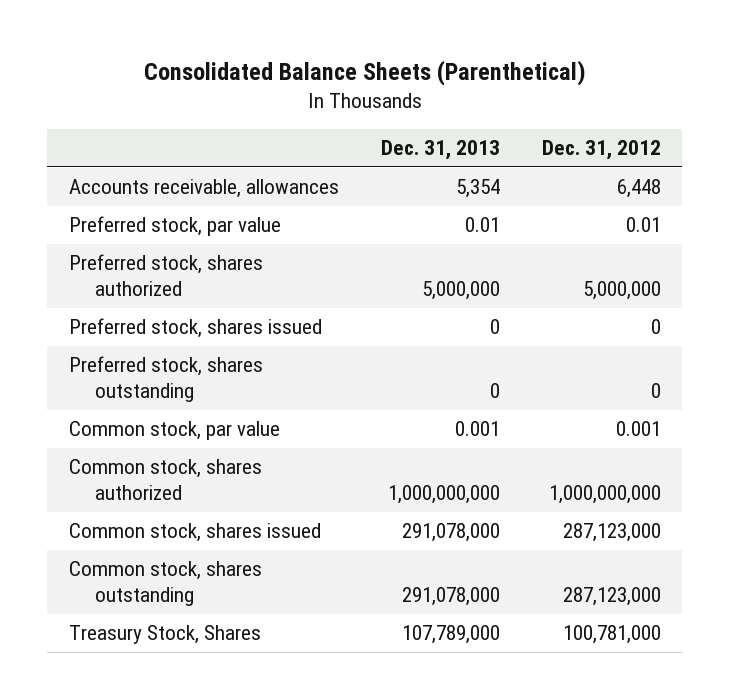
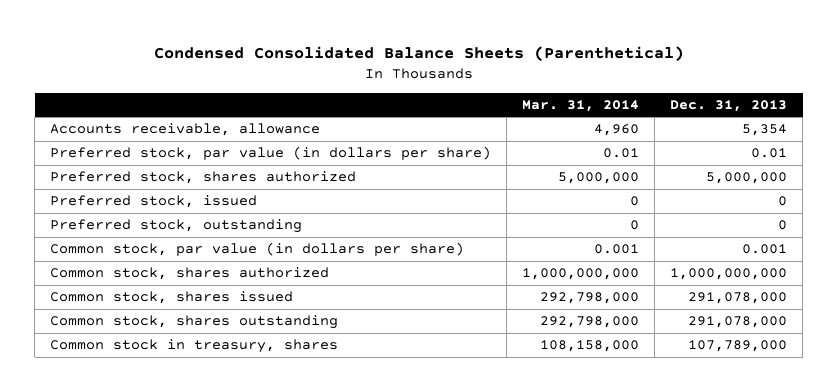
[143,59,586,86] Consolidated Balance Sheets (Parenthetical) -> [153,45,684,61] Condensed Consolidated Balance Sheets (Parenthetical)
[541,140,661,161] Dec. 31, 2012 -> none
none -> [522,99,640,112] Mar. 31, 2014
[68,179,339,199] Accounts receivable, allowances -> [50,123,321,137] Accounts receivable, allowance
[68,216,281,237] Preferred stock, par value -> [50,146,492,161] Preferred stock, par value (in dollars per share)
[68,318,322,339] Preferred stock, shares issued -> [50,195,258,209] Preferred stock, issued
[68,356,263,403] Preferred stock, shares outstanding -> [50,219,303,234] Preferred stock, outstanding
[68,421,280,441] Common stock, par value -> [50,242,465,257] Common stock, par value (in dollars per share)
[68,625,261,645] Treasury Stock, Shares -> [50,339,339,354] Common stock in treasury, shares

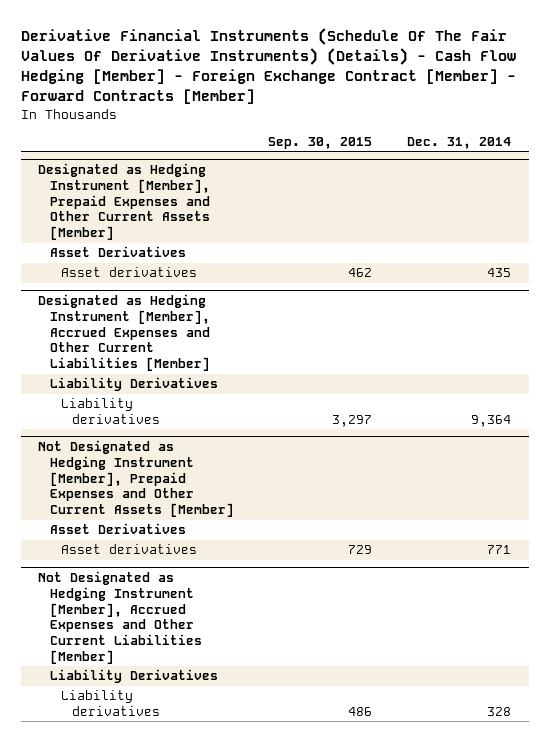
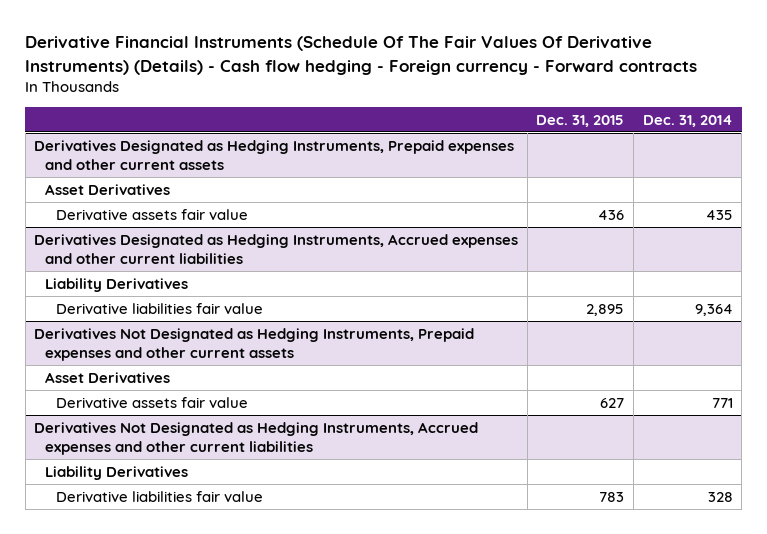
[21,28,517,105] Derivative Financial Instruments (Schedule Of The Fair Values Of Derivative Instruments) (Details) - Cash Flow Hedging [Member] - Foreign Exchange Contract [Member] - Forward Contracts [Member] -> [25,36,698,75] Derivative Financial Instruments (Schedule Of The Fair Values Of Derivative Instruments) (Details) - Cash flow hedging - Foreign currency - Forward contracts
[268,137,373,150] Sep. 30, 2015 -> none
none -> [536,114,625,127] Dec. 31, 2015
[38,163,210,241] Designated as Hedging Instrument [Member], Prepaid Expenses and Other Current Assets [Member] -> [34,139,515,170] Derivatives Designated as Hedging Instruments, Prepaid expenses and other current assets
[60,267,197,278] Asset derivatives -> [55,208,248,220] Derivative assets fair value
[38,294,210,372] Designated as Hedging Instrument [Member], Accrued Expenses and Other Current Liabilities [Member] -> [34,233,519,264] Derivatives Designated as Hedging Instruments, Accrued expenses and other current liabilities
[60,398,160,425] Liability derivatives -> [55,302,263,314] Derivative liabilities fair value
[38,440,234,518] Not Designated as Hedging Instrument [Member], Prepaid Expenses and Other Current Assets [Member] -> [34,327,475,361] Derivatives Not Designated as Hedging Instruments, Prepaid expenses and other current assets
[60,544,197,555] Asset derivatives -> [55,396,248,408] Derivative assets fair value
[38,571,202,664] Not Designated as Hedging Instrument [Member], Accrued Expenses and Other Current Liabilities [Member] -> [34,421,479,455] Derivatives Not Designated as Hedging Instruments, Accrued expenses and other current liabilities
[60,690,160,717] Liability derivatives -> [55,490,263,502] Derivative liabilities fair value

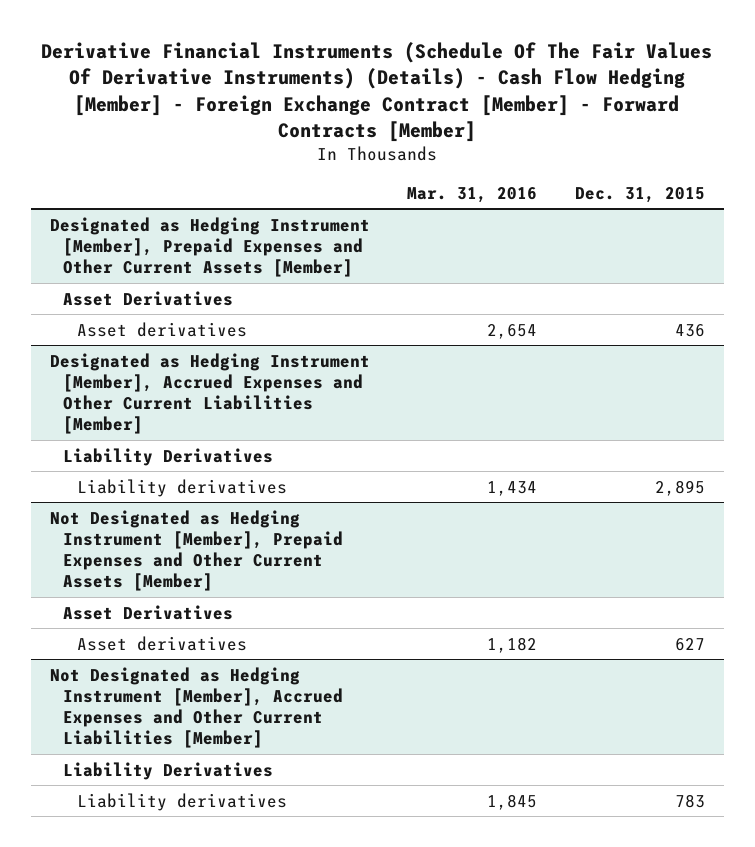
[25,36,698,75] Derivative Financial Instruments (Schedule Of The Fair Values Of Derivative Instruments) (Details) - Cash flow hedging - Foreign currency - Forward contracts -> [41,41,713,143] Derivative Financial Instruments (Schedule Of The Fair Values Of Derivative Instruments) (Details) - Cash Flow Hedging [Member] - Foreign Exchange Contract [Member] - Forward Contracts [Member]
[642,114,733,127] Dec. 31, 2014 -> none
none -> [407,186,538,203] Mar. 31, 2016
[34,139,515,170] Derivatives Designated as Hedging Instruments, Prepaid expenses and other current assets -> [49,216,370,277] Designated as Hedging Instrument [Member], Prepaid Expenses and Other Current Assets [Member]
[55,208,248,220] Derivative assets fair value -> [76,321,247,337] Asset derivatives
[34,233,519,264] Derivatives Designated as Hedging Instruments, Accrued expenses and other current liabilities -> [49,352,370,435] Designated as Hedging Instrument [Member], Accrued Expenses and Other Current Liabilities [Member]
[55,302,263,314] Derivative liabilities fair value -> [76,478,287,497] Liability derivatives
[34,327,475,361] Derivatives Not Designated as Hedging Instruments, Prepaid expenses and other current assets -> [49,509,344,592] Not Designated as Hedging Instrument [Member], Prepaid Expenses and Other Current Assets [Member]
[55,396,248,408] Derivative assets fair value -> [76,635,247,651] Asset derivatives
[34,421,479,455] Derivatives Not Designated as Hedging Instruments, Accrued expenses and other current liabilities -> [49,666,344,749] Not Designated as Hedging Instrument [Member], Accrued Expenses and Other Current Liabilities [Member]
[55,490,263,502] Derivative liabilities fair value -> [76,792,287,811] Liability derivatives

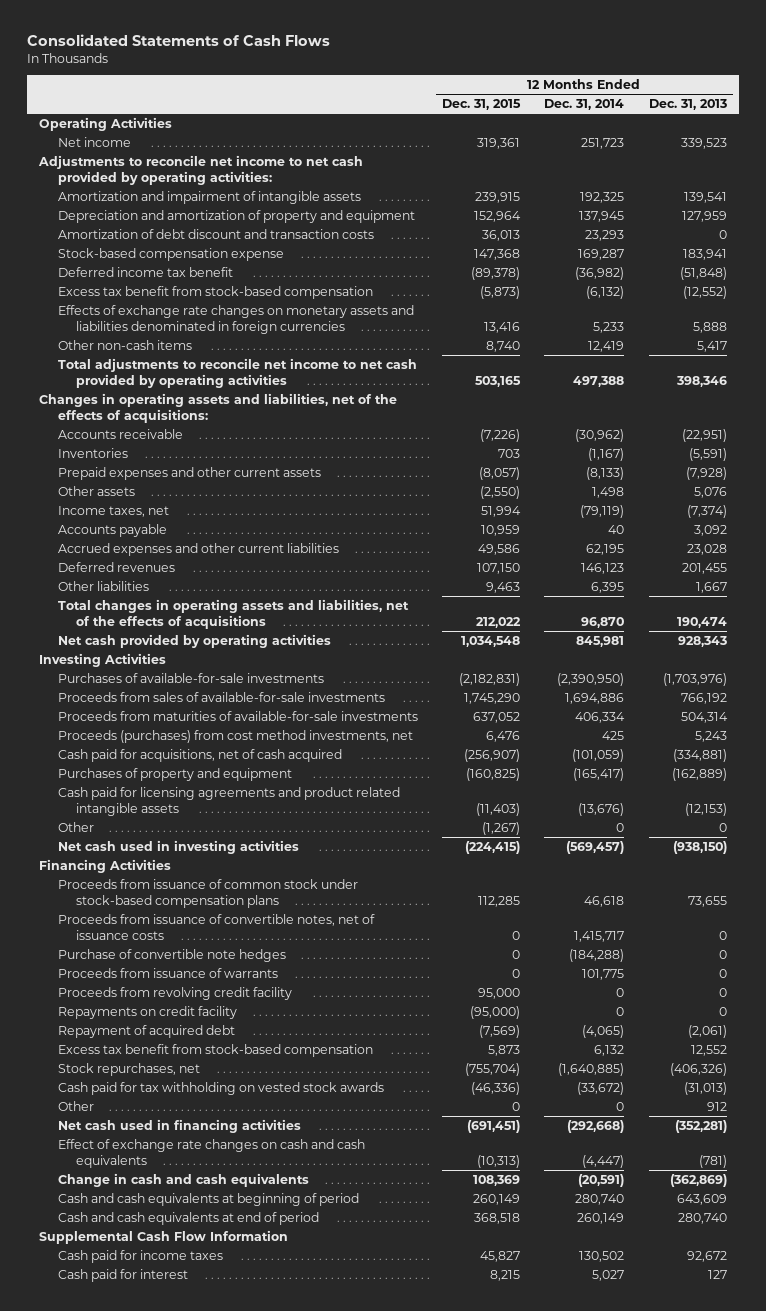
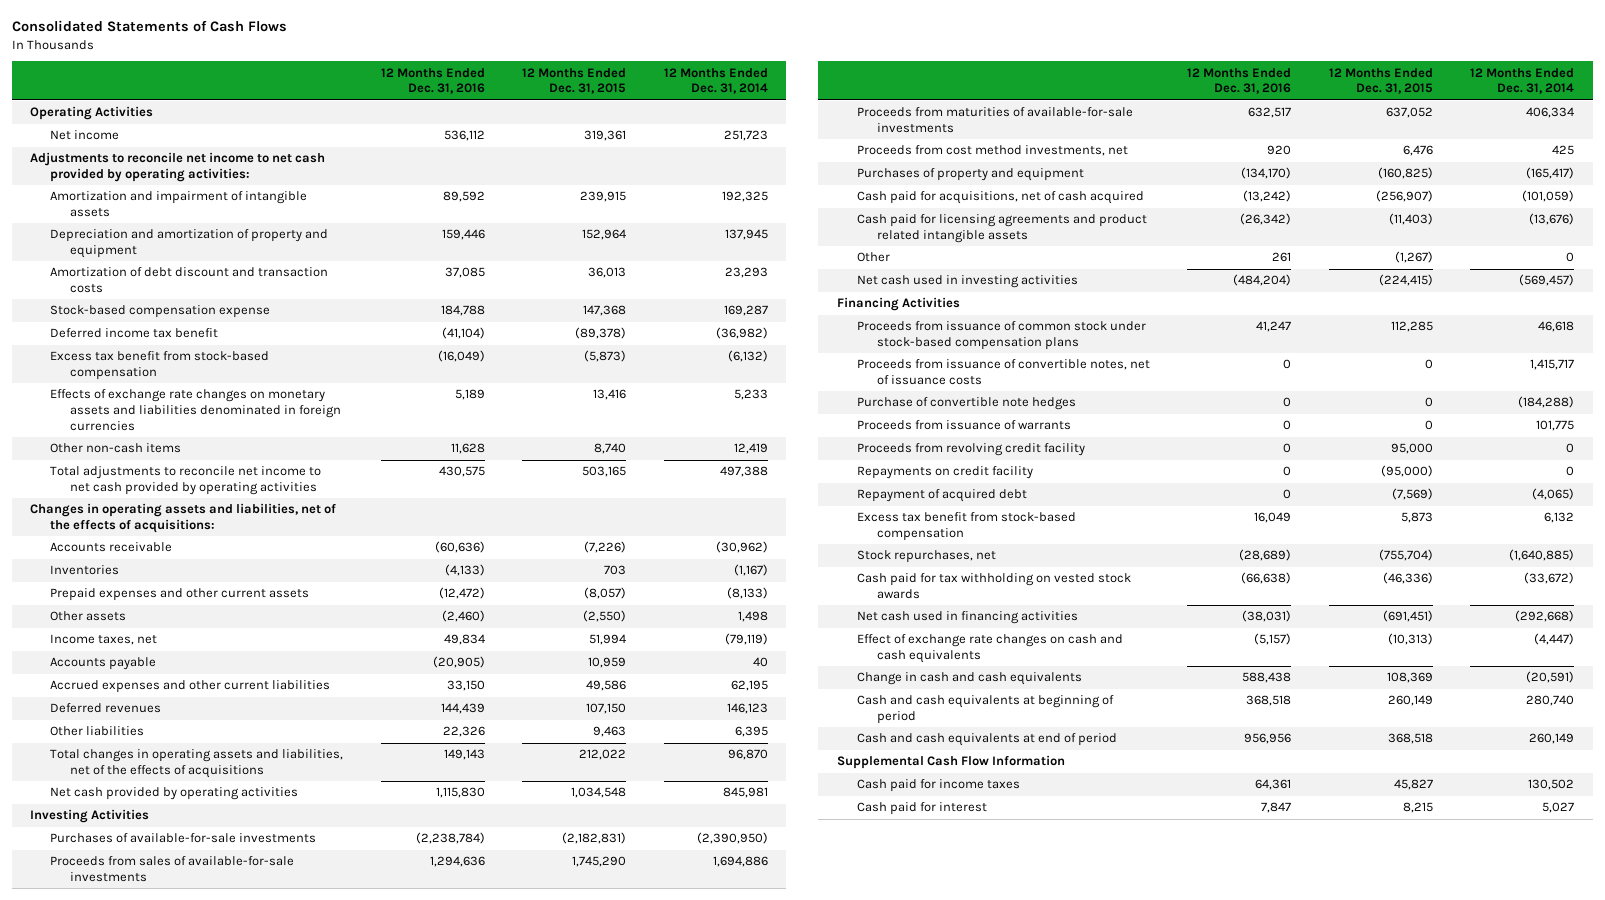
[648,99,727,111] Dec. 31, 2013 -> none
none -> [380,67,485,95] 12 Months Ended Dec. 31, 2016
[57,729,413,743] Proceeds (purchases) from cost method investments, net -> [856,145,1128,157] Proceeds from cost method investments, net
[57,748,342,762] Cash paid for acquisitions, net of cash acquired -> [856,191,1144,205] Cash paid for acquisitions, net of cash acquired
[57,1100,94,1111] Other -> none

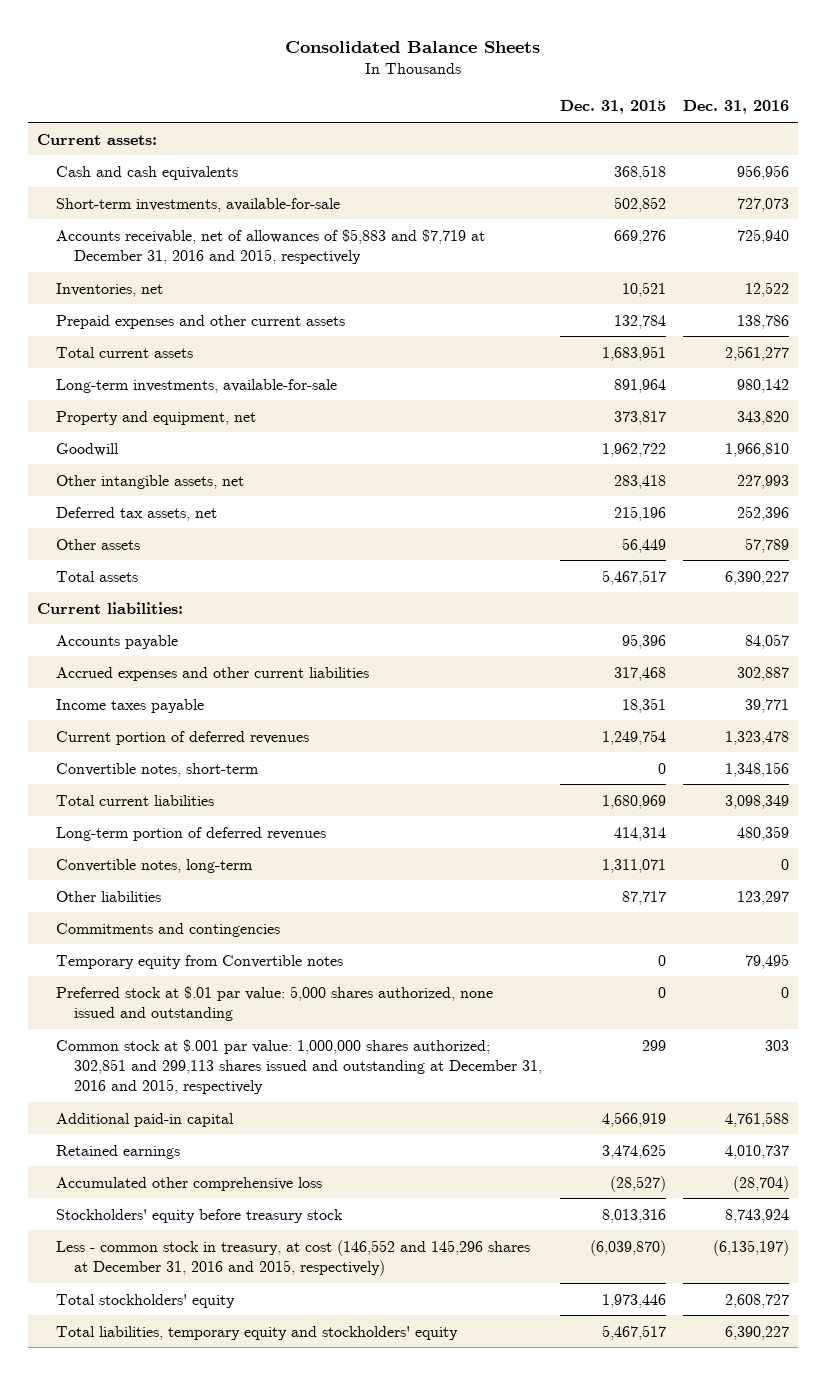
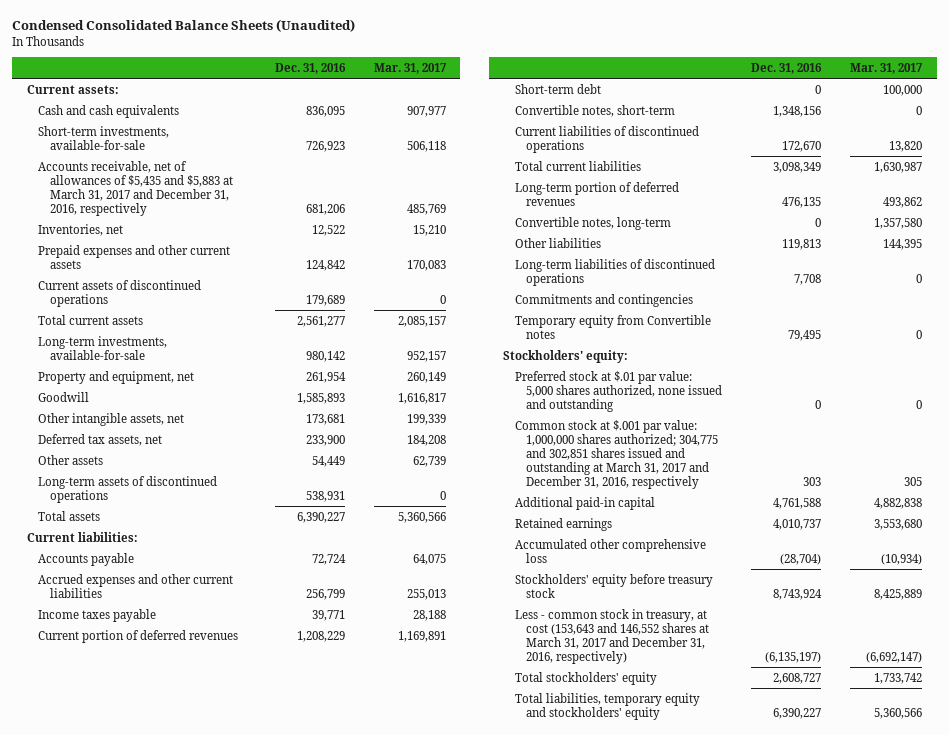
[285,40,541,53] Consolidated Balance Sheets -> [12,19,356,33] Condensed Consolidated Balance Sheets (Unaudited)
[559,100,666,115] Dec. 31, 2015 -> none
none -> [373,62,447,74] Mar. 31, 2017
[737,164,790,180] 956,956 -> [305,105,345,117] 836,095
[737,197,790,212] 727,073 -> [305,140,345,152] 726,923
[55,228,485,264] Accounts receivable, net of allowances of $5,883 and $7,719 at December 31, 2016 and 2015, respectively -> [38,160,233,216] Accounts receivable, net of allowances of $5,435 and $5,883 at March 31, 2017 and December 31, 2016, respectively
[737,228,790,244] 725,940 -> [305,203,345,215] 681,206
[737,314,790,329] 138,786 -> [305,259,345,271] 124,842
none -> [38,279,202,307] Current assets of discontinued operations
[737,410,790,425] 343,820 -> [305,371,346,383] 261,954
[725,442,790,457] 1,966,810 -> [296,392,345,404] 1,585,893
[737,474,790,489] 227,993 -> [305,413,345,425] 173,681
[737,505,790,521] 252,396 -> [305,434,345,446] 233,900
[745,537,790,553] 57,789 -> [311,455,345,467] 54,449
none -> [38,475,218,503] Long-term assets of discontinued operations
[745,633,790,649] 84,057 -> [311,553,346,565] 72,724
[737,666,790,681] 302,887 -> [305,588,345,600] 256,799
[725,730,790,745] 1,323,478 -> [296,630,345,642] 1,208,229
none -> [514,83,601,94] Short-term debt
none -> [514,125,699,153] Current liabilities of discontinued operations
[737,825,790,841] 480,359 -> [782,196,822,208] 476,135
[737,890,790,905] 123,297 -> [782,238,822,250] 119,813
none -> [514,258,715,286] Long-term liabilities of discontinued operations
none -> [503,349,629,363] Stockholders' equity:
[55,1038,543,1095] Common stock at $.001 par value: 1,000,000 shares authorized; 302,851 and 299,113 shares issued and outstanding at December 31, 2016 and 2015, respectively -> [514,419,719,489] Common stock at $.001 par value: 1,000,000 shares authorized; 304,775 and 302,851 shares issued and outstanding at March 31, 2017 and December 31, 2016, respectively
[55,1239,530,1276] Less - common stock in treasury, at cost (146,552 and 145,296 shares at December 31, 2016 and 2015, respectively) -> [514,608,710,664] Less - common stock in treasury, at cost (153,643 and 146,552 shares at March 31, 2017 and December 31, 2016, respectively)

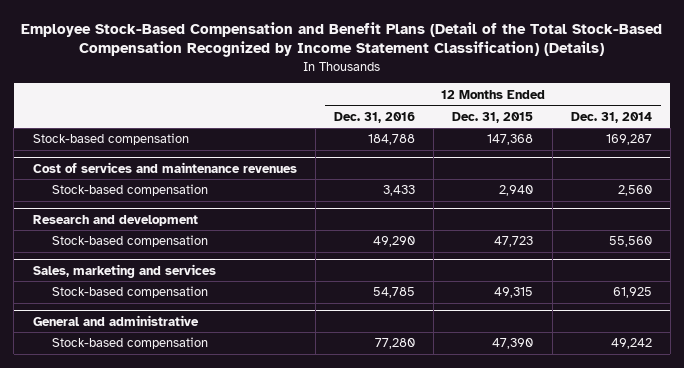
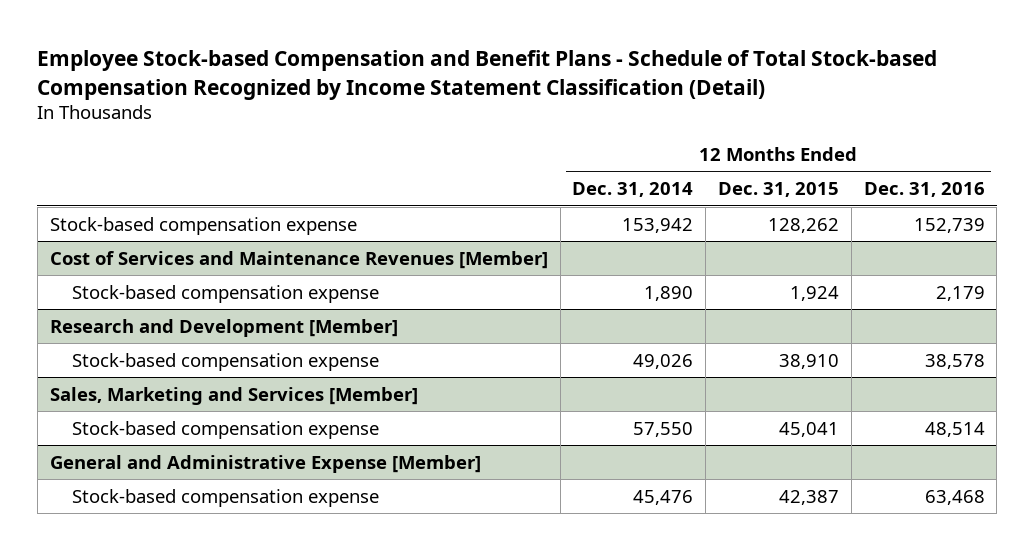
[21,21,663,58] Employee Stock-Based Compensation and Benefit Plans (Detail of the Total Stock-Based Compensation Recognized by Income Statement Classification) (Details) -> [37,50,938,100] Employee Stock-based Compensation and Benefit Plans - Schedule of Total Stock-based Compensation Recognized by Income Statement Classification (Detail)
[32,133,189,146] Stock-based compensation -> [49,216,357,235] Stock-based compensation expense
[368,134,416,146] 184,788 -> [913,217,985,233] 152,739
[487,134,534,146] 147,368 -> [767,217,839,233] 128,262
[605,134,652,146] 169,287 -> [622,217,694,233] 153,942
[32,161,297,173] Cost of services and maintenance revenues -> [49,250,548,269] Cost of Services and Maintenance Revenues [Member]
[52,184,209,197] Stock-based compensation -> [71,284,379,303] Stock-based compensation expense
[383,185,416,197] 3,433 -> [935,285,985,301] 2,179
[499,185,534,197] 2,940 -> [789,285,839,301] 1,924
[617,185,652,197] 2,560 -> [644,285,694,301] 1,890
[32,214,198,226] Research and development -> [49,318,398,337] Research and Development [Member]
[52,235,209,248] Stock-based compensation -> [71,352,379,371] Stock-based compensation expense
[373,236,416,248] 49,290 -> [924,353,985,369] 38,578
[494,236,534,248] 47,723 -> [778,353,839,369] 38,910
[608,236,652,248] 55,560 -> [633,353,694,369] 49,026
[32,263,216,278] Sales, marketing and services -> [49,386,418,405] Sales, Marketing and Services [Member]
[52,286,209,299] Stock-based compensation -> [71,420,379,439] Stock-based compensation expense
[373,287,416,299] 54,785 -> [924,421,985,437] 48,514
[494,287,534,299] 49,315 -> [778,421,839,437] 45,041
[612,287,652,299] 61,925 -> [633,421,694,437] 57,550
[32,314,199,326] General and administrative -> [49,454,481,473] General and Administrative Expense [Member]
[52,337,209,350] Stock-based compensation -> [71,488,379,507] Stock-based compensation expense
[375,338,416,350] 77,280 -> [924,489,985,505] 63,468
[492,338,534,350] 47,390 -> [778,489,839,505] 42,387
[610,338,652,350] 49,242 -> [633,489,694,505] 45,476

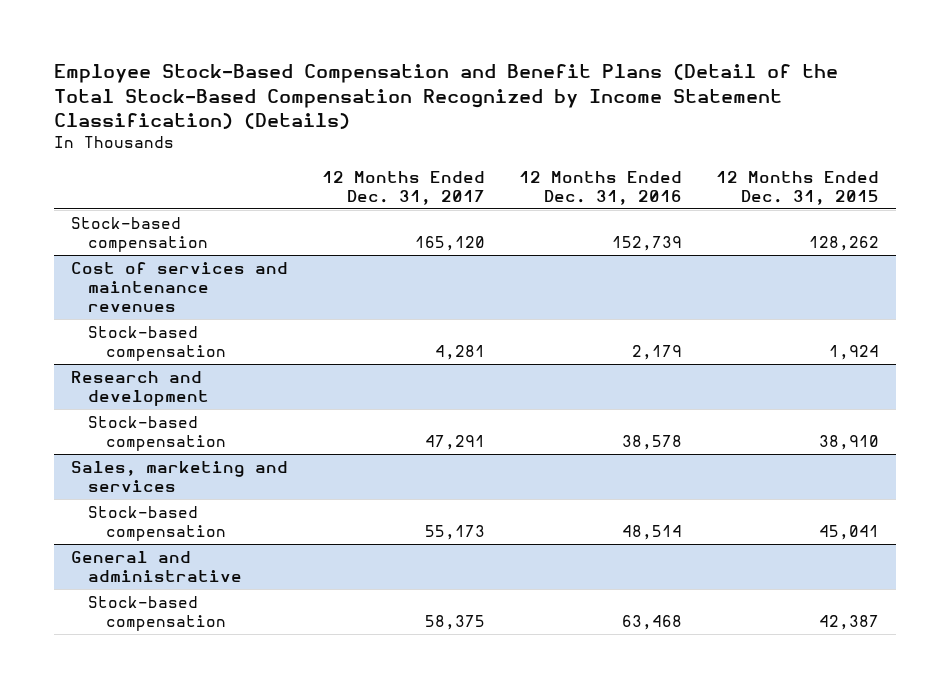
[37,50,938,100] Employee Stock-based Compensation and Benefit Plans - Schedule of Total Stock-based Compensation Recognized by Income Statement Classification (Detail) -> [53,64,838,130] Employee Stock-Based Compensation and Benefit Plans (Detail of the Total Stock-Based Compensation Recognized by Income Statement Classification) (Details)
[572,182,694,198] Dec. 31, 2014 -> none
none -> [321,170,485,206] 12 Months Ended Dec. 31, 2017
[49,216,357,235] Stock-based compensation expense -> [70,216,209,253] Stock-based compensation
[49,250,548,269] Cost of Services and Maintenance Revenues [Member] -> [70,261,288,313] Cost of services and maintenance revenues
[71,284,379,303] Stock-based compensation expense -> [88,325,226,362] Stock-based compensation
[49,318,398,337] Research and Development [Member] -> [70,370,210,407] Research and development
[71,352,379,371] Stock-based compensation expense -> [88,415,226,452] Stock-based compensation
[49,386,418,405] Sales, Marketing and Services [Member] -> [70,460,288,493] Sales, marketing and services
[71,420,379,439] Stock-based compensation expense -> [88,505,226,542] Stock-based compensation
[49,454,481,473] General and Administrative Expense [Member] -> [70,550,243,583] General and administrative
[71,488,379,507] Stock-based compensation expense -> [88,595,226,632] Stock-based compensation

